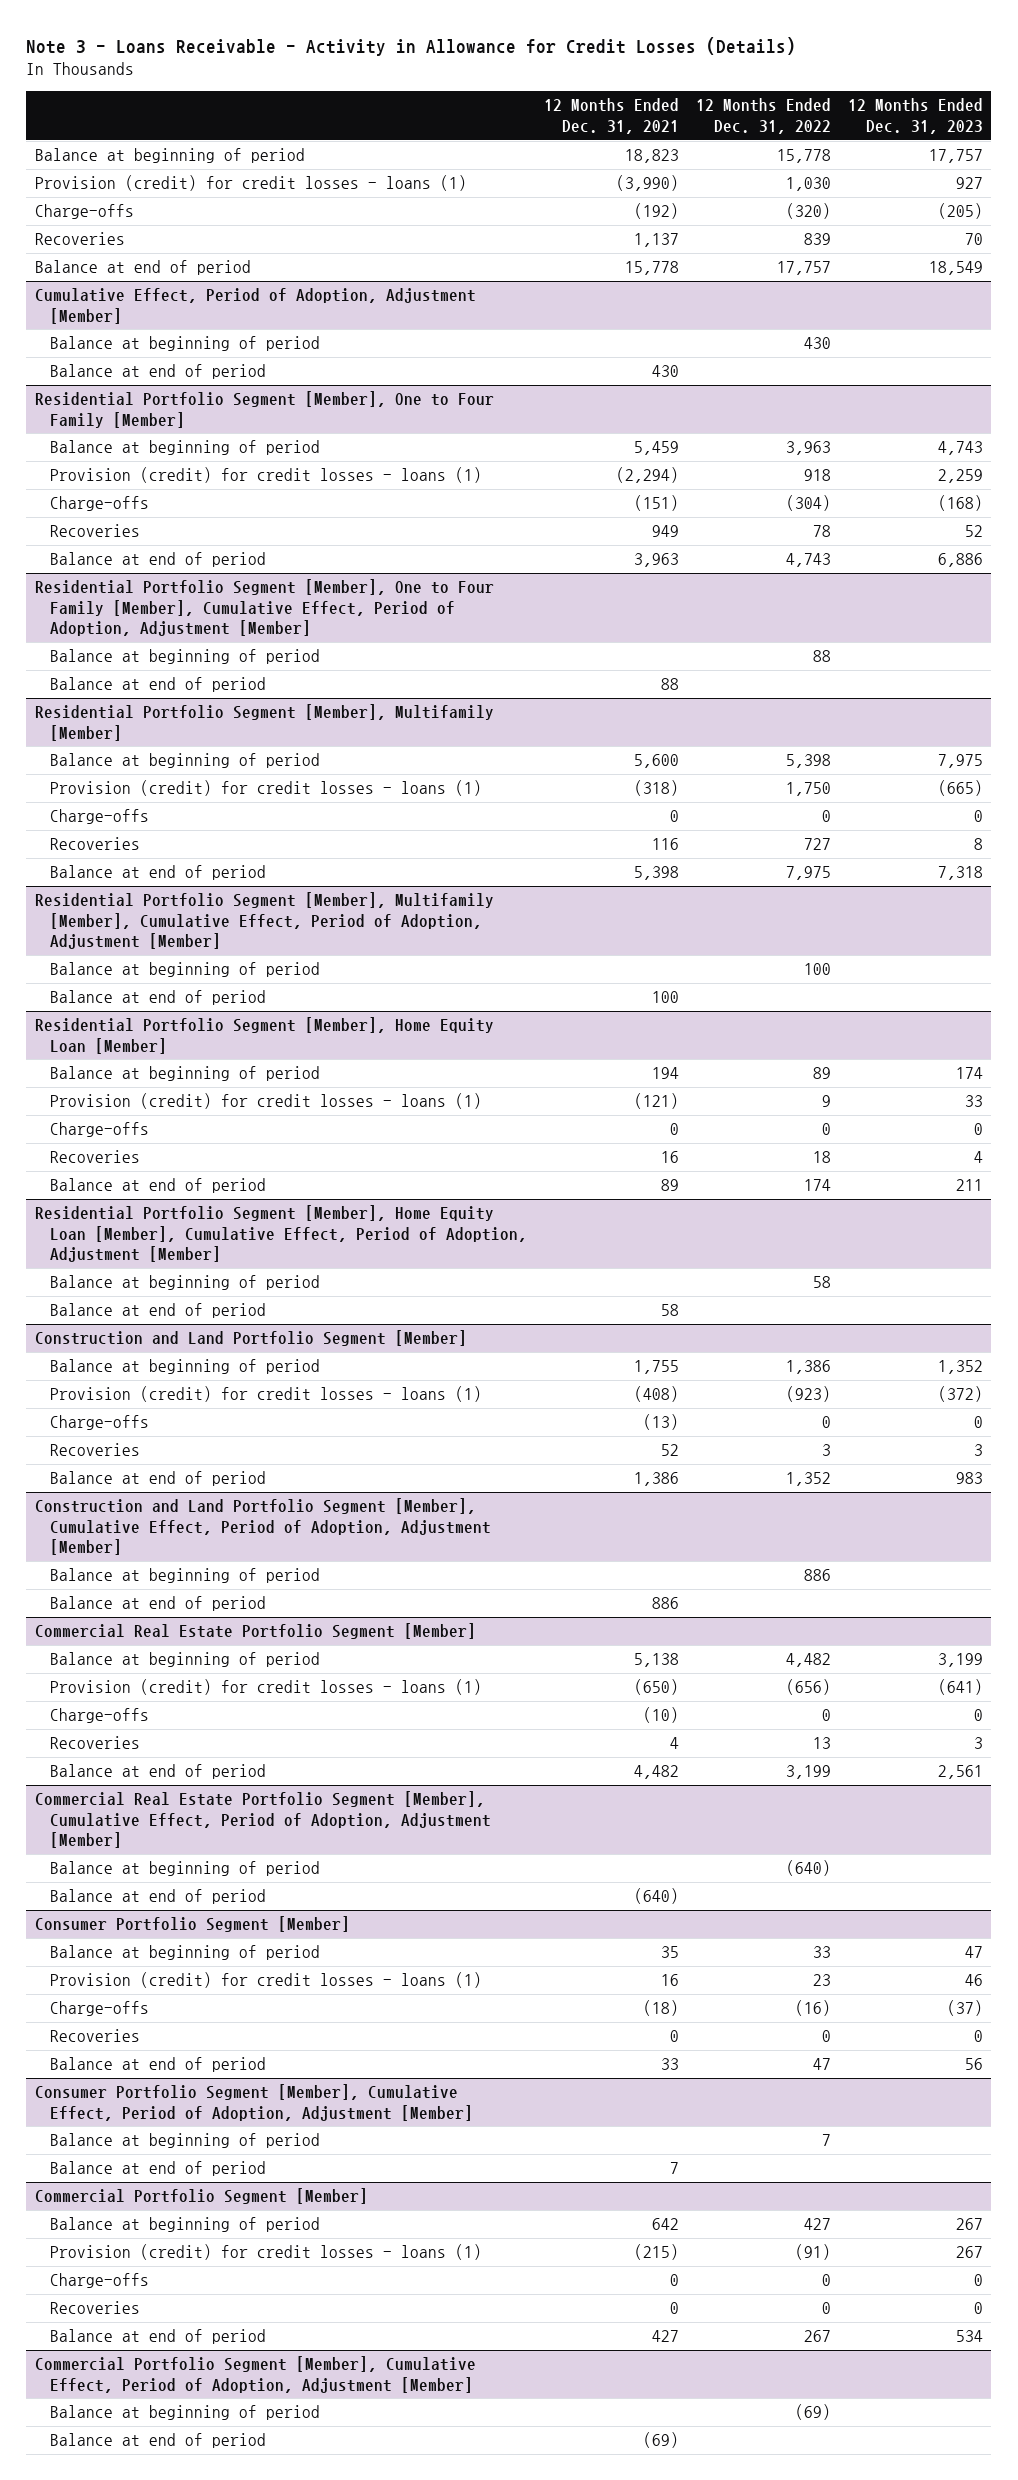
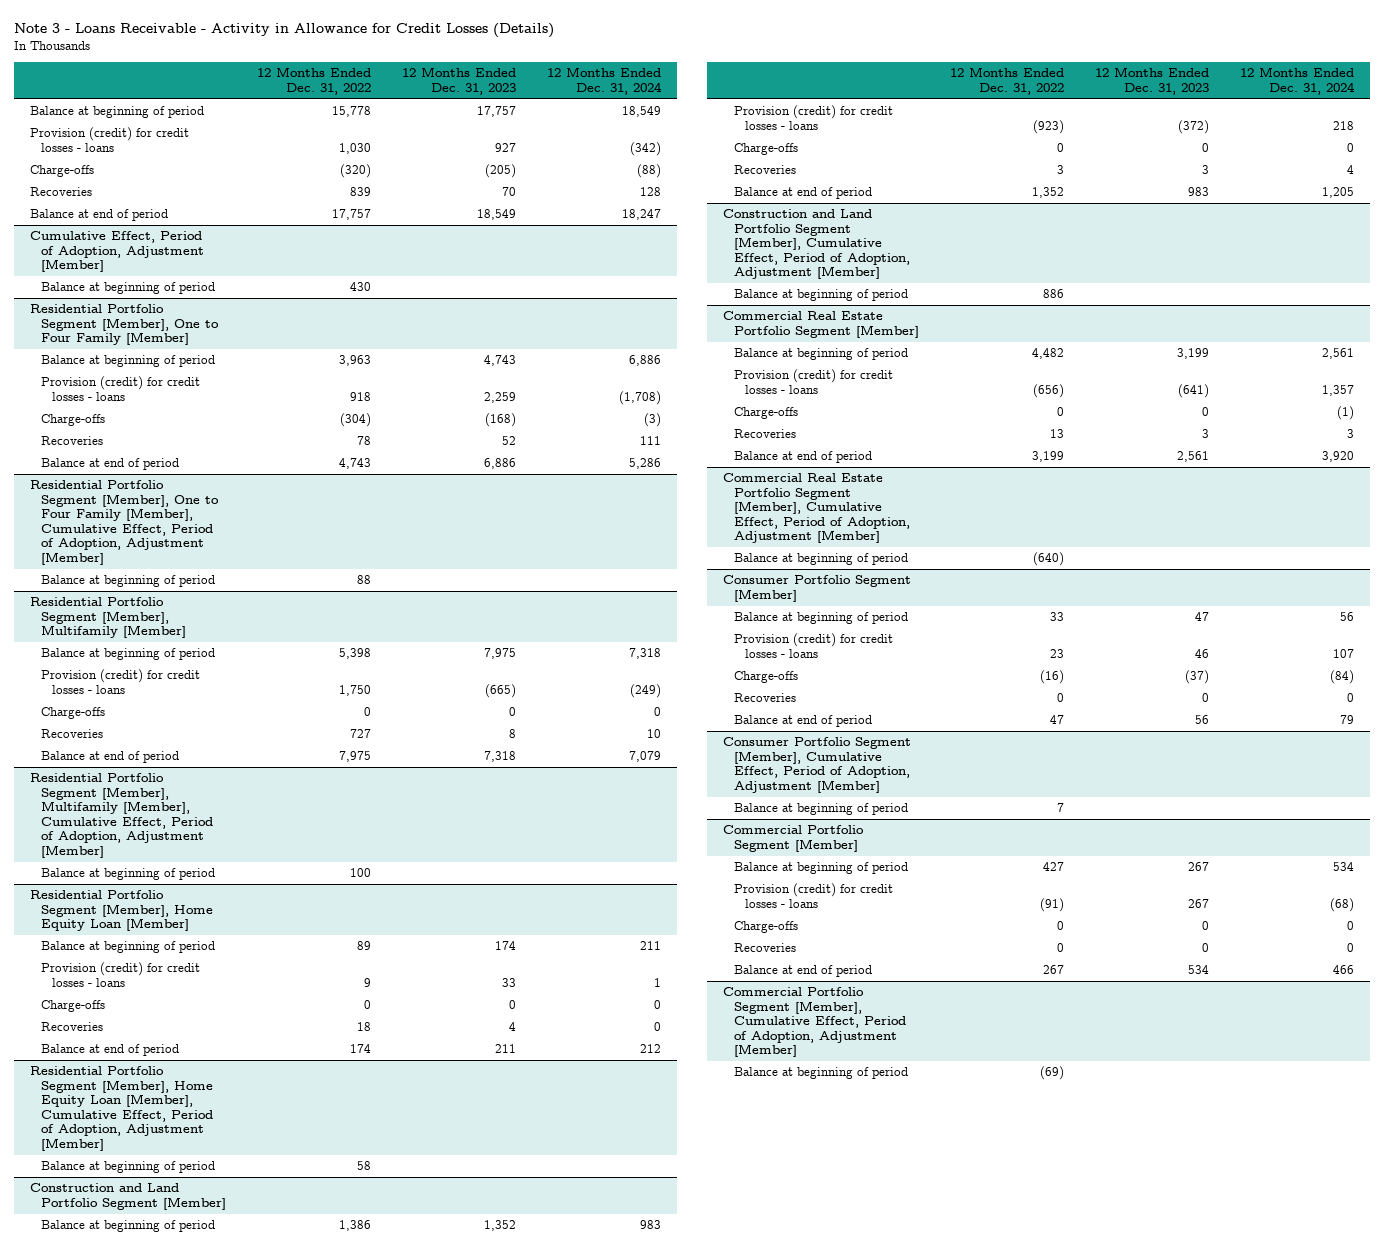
[544,98,680,134] 12 Months Ended Dec. 31, 2021 -> none
none -> [547,67,663,95] 12 Months Ended Dec. 31, 2024
[34,175,467,192] Provision (credit) for credit losses - loans (1) -> [29,127,189,152] Provision (credit) for credit losses - loans
[50,364,267,380] Balance at end of period -> none
[50,467,483,484] Provision (credit) for credit losses - loans (1) -> [40,376,200,401] Provision (credit) for credit losses - loans
[50,677,267,693] Balance at end of period -> none
[50,780,483,797] Provision (credit) for credit losses - loans (1) -> [40,669,200,694] Provision (credit) for credit losses - loans
[50,990,267,1006] Balance at end of period -> none
[50,1093,483,1110] Provision (credit) for credit losses - loans (1) -> [40,962,200,987] Provision (credit) for credit losses - loans
[50,1303,267,1319] Balance at end of period -> none
[50,1386,483,1403] Provision (credit) for credit losses - loans (1) -> [734,105,894,130] Provision (credit) for credit losses - loans
[50,1596,267,1612] Balance at end of period -> none
[50,1679,483,1696] Provision (credit) for credit losses - loans (1) -> [734,369,894,394] Provision (credit) for credit losses - loans
[50,1889,267,1905] Balance at end of period -> none
[50,1972,483,1989] Provision (credit) for credit losses - loans (1) -> [734,633,894,658] Provision (credit) for credit losses - loans
[50,2161,267,2177] Balance at end of period -> none
[50,2244,483,2261] Provision (credit) for credit losses - loans (1) -> [734,883,894,908] Provision (credit) for credit losses - loans
[50,2433,267,2449] Balance at end of period -> none

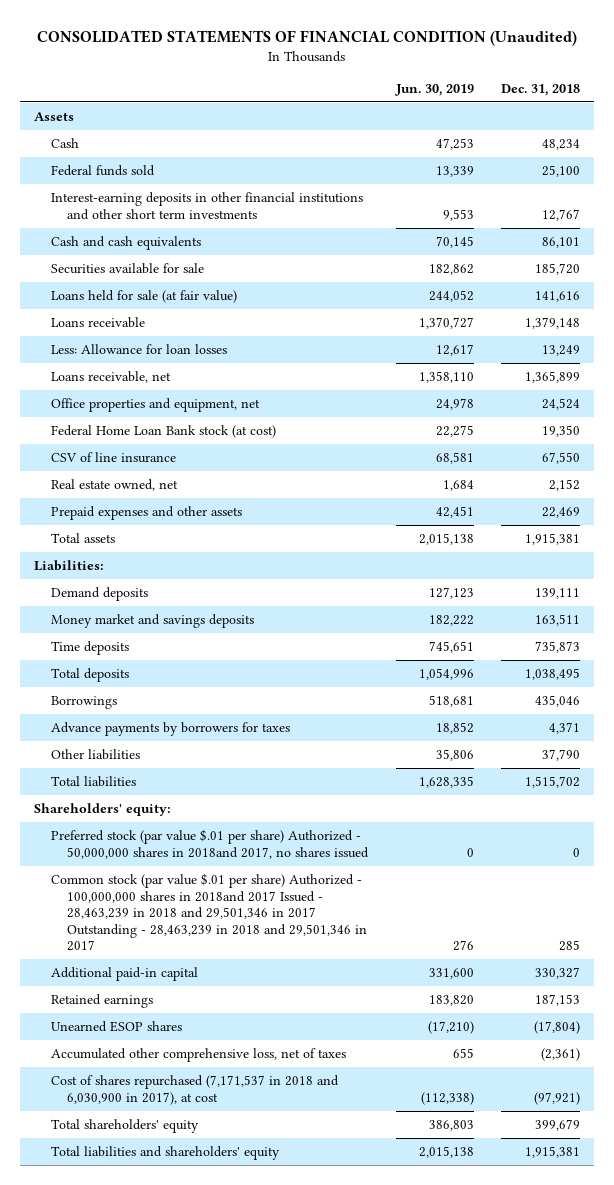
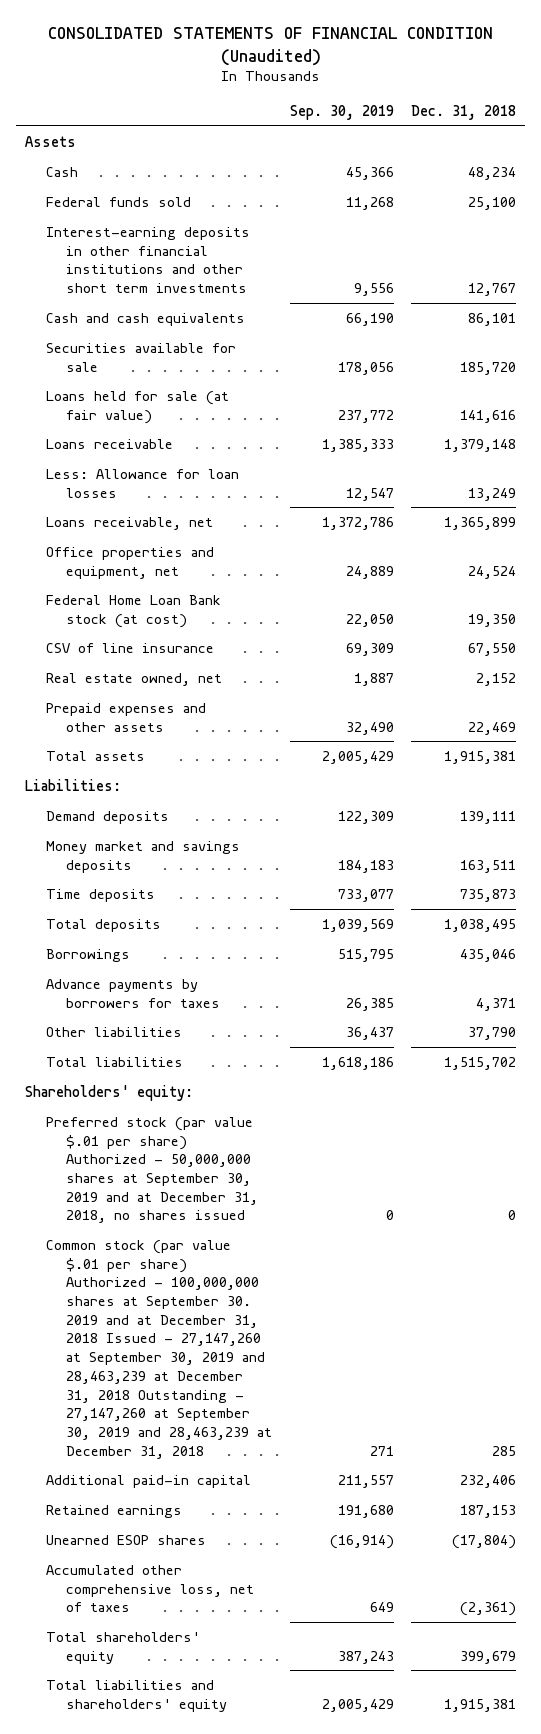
[394,83,474,96] Jun. 30, 2019 -> none
none -> [289,104,394,120] Sep. 30, 2019
[50,828,370,859] Preferred stock (par value $.01 per share) Authorized - 50,000,000 shares in 2018and 2017, no shares issued -> [45,1116,259,1224] Preferred stock (par value $.01 per share) Authorized - 50,000,000 shares at September 30, 2019 and at December 31, 2018, no shares issued
[50,872,368,952] Common stock (par value $.01 per share) Authorized - 100,000,000 shares in 2018and 2017 Issued - 28,463,239 in 2018 and 29,501,346 in 2017 Outstanding - 28,463,239 in 2018 and 29,501,346 in 2017 -> [45,1239,273,1459] Common stock (par value $.01 per share) Authorized - 100,000,000 shares at September 30. 2019 and at December 31, 2018 Issued - 27,147,260 at September 30, 2019 and 28,463,239 at December 31, 2018 Outstanding - 27,147,260 at September 30, 2019 and 28,463,239 at December 31, 2018
[535,966,581,979] 330,327 -> [460,1474,517,1488] 232,406
[50,1074,339,1105] Cost of shares repurchased (7,171,537 in 2018 and 6,030,900 in 2017), at cost -> none

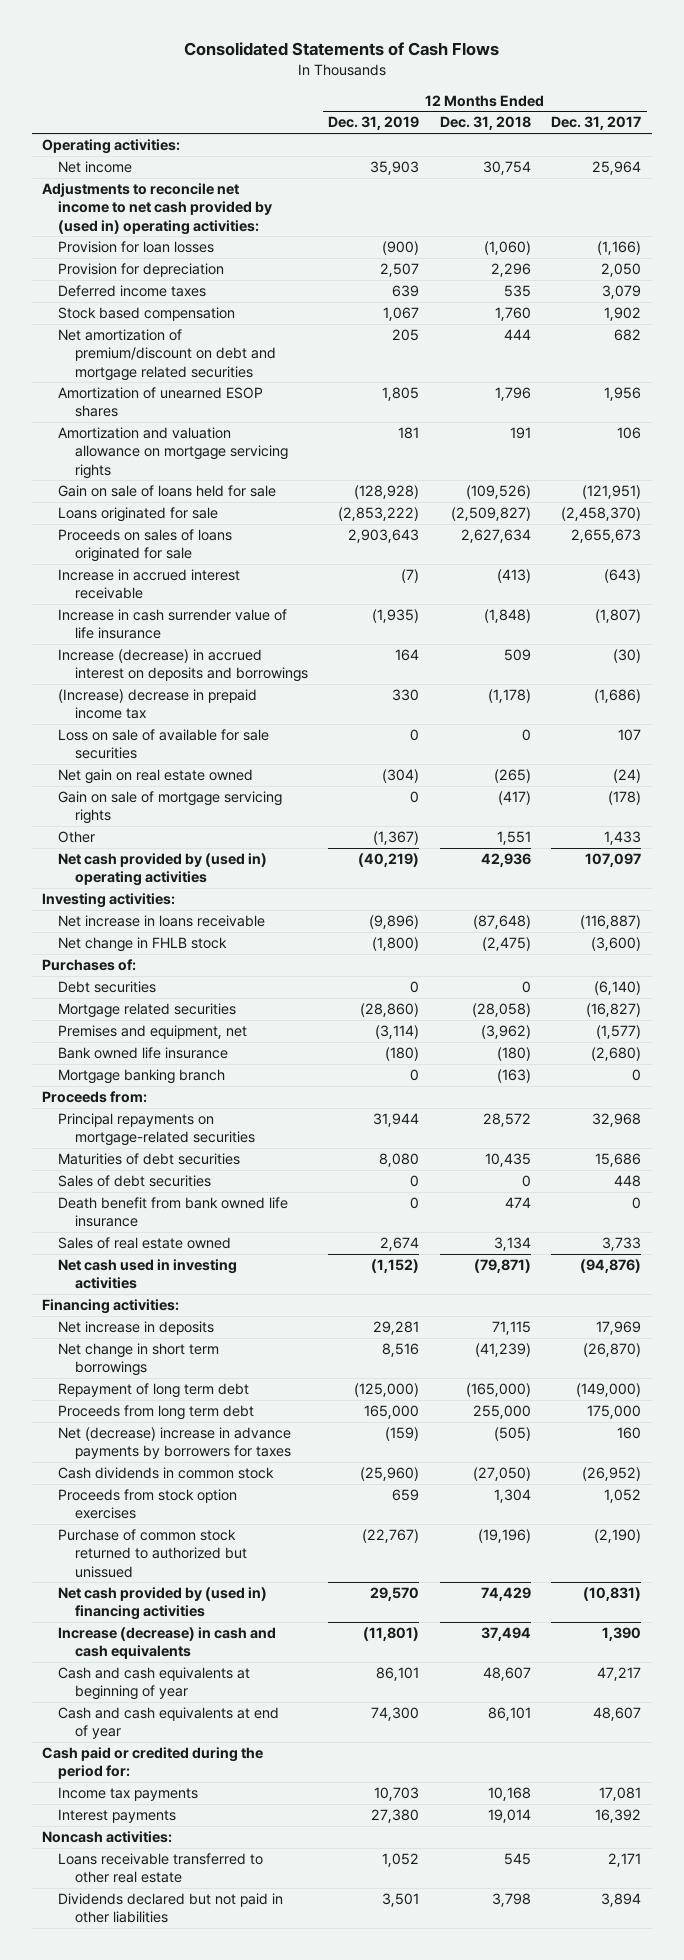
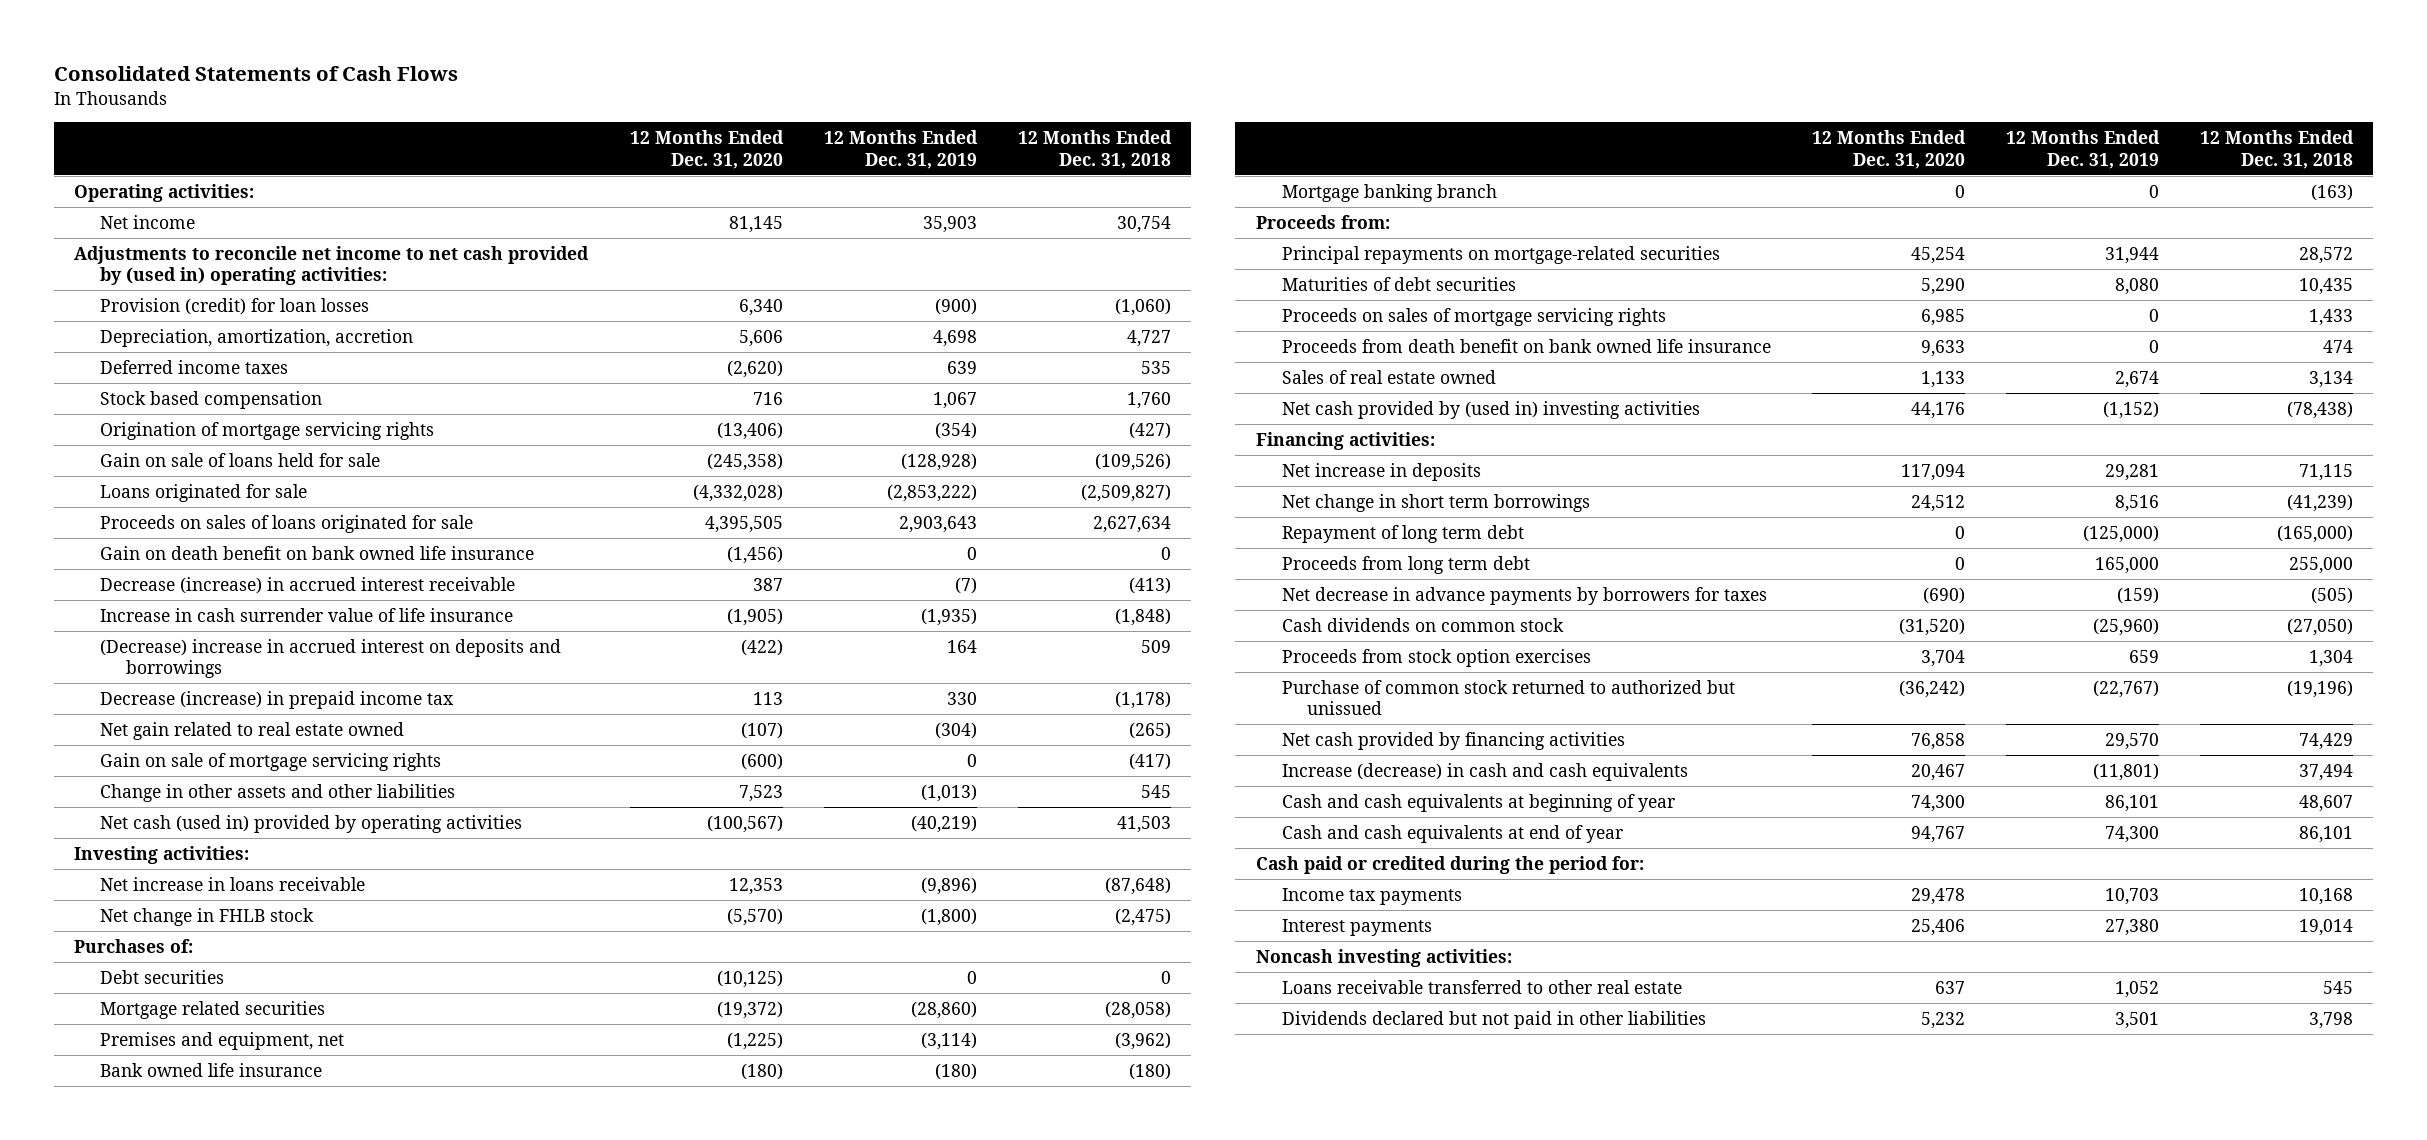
[551,116,642,131] Dec. 31, 2017 -> none
none -> [629,129,784,169] 12 Months Ended Dec. 31, 2020
[58,263,225,278] Provision for depreciation -> none
[58,241,215,254] Provision for loan losses -> [99,297,369,315] Provision (credit) for loan losses
none -> [99,328,413,347] Depreciation, amortization, accretion
[58,329,276,381] Net amortization of premium/discount on debt and mortgage related securities -> none
[58,387,264,418] Amortization of unearned ESOP shares -> none
[58,427,288,479] Amortization and valuation allowance on mortgage servicing rights -> none
none -> [99,421,434,440] Origination of mortgage servicing rights
none -> [99,545,534,560] Gain on death benefit on bank owned life insurance
[58,569,241,600] Increase in accrued interest receivable -> [99,576,515,594] Decrease (increase) in accrued interest receivable
[58,729,270,760] Loss on sale of available for sale securities -> none
[58,649,308,683] Increase (decrease) in accrued interest on deposits and borrowings -> [99,638,561,679] (Decrease) increase in accrued interest on deposits and borrowings
[58,689,258,720] (Increase) decrease in prepaid income tax -> [99,690,454,709] Decrease (increase) in prepaid income tax
[58,769,254,785] Net gain on real estate owned -> [99,721,404,740] Net gain related to real estate owned
[58,831,96,844] Other -> none
none -> [99,783,455,802] Change in other assets and other liabilities
[58,853,268,887] Net cash provided by (used in) operating activities -> [99,814,522,833] Net cash (used in) provided by operating activities
[480,853,531,868] 42,936 -> [1116,815,1171,833] 41,503
[58,1175,212,1188] Sales of debt securities -> none
none -> [1281,307,1666,326] Proceeds on sales of mortgage servicing rights
[58,1197,289,1228] Death benefit from bank owned life insurance -> [1281,338,1771,353] Proceeds from death benefit on bank owned life insurance
[58,1259,238,1290] Net cash used in investing activities -> [1281,400,1700,419] Net cash provided by (used in) investing activities
[473,1259,531,1274] (79,871) -> [2286,400,2353,419] (78,438)
[58,1427,292,1460] Net (decrease) increase in advance payments by borrowers for taxes -> [1281,586,1767,605] Net decrease in advance payments by borrowers for taxes
[58,1467,275,1480] Cash dividends in common stock -> [1281,617,1564,632] Cash dividends on common stock
[58,1587,268,1621] Net cash provided by (used in) financing activities -> [1281,731,1625,750] Net cash provided by financing activities
[42,1831,173,1844] Noncash activities: -> [1255,948,1512,967] Noncash investing activities:

